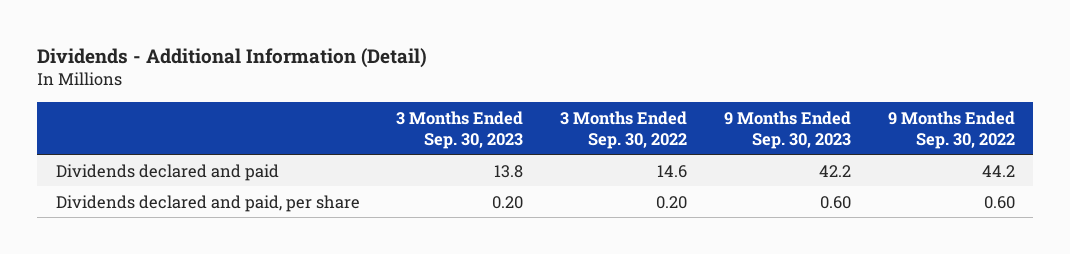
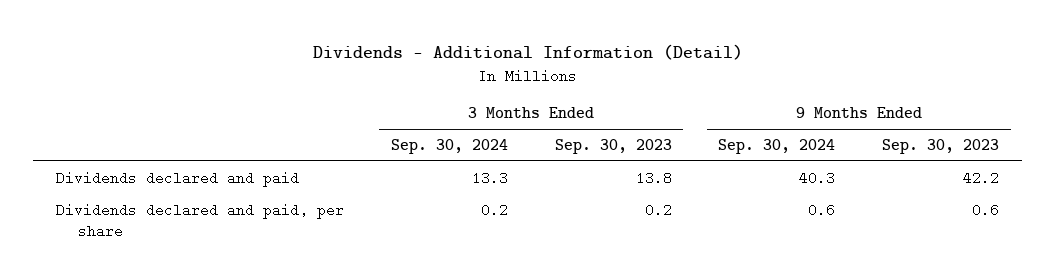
[560,110,688,149] 3 Months Ended Sep. 30, 2022 -> none
[887,110,1015,149] 9 Months Ended Sep. 30, 2022 -> none
none -> [390,138,508,154] Sep. 30, 2024
none -> [718,138,836,154] Sep. 30, 2024
[492,195,524,209] 0.20 -> [644,202,672,217] 0.2
[820,195,852,209] 0.60 -> [972,202,1000,217] 0.6

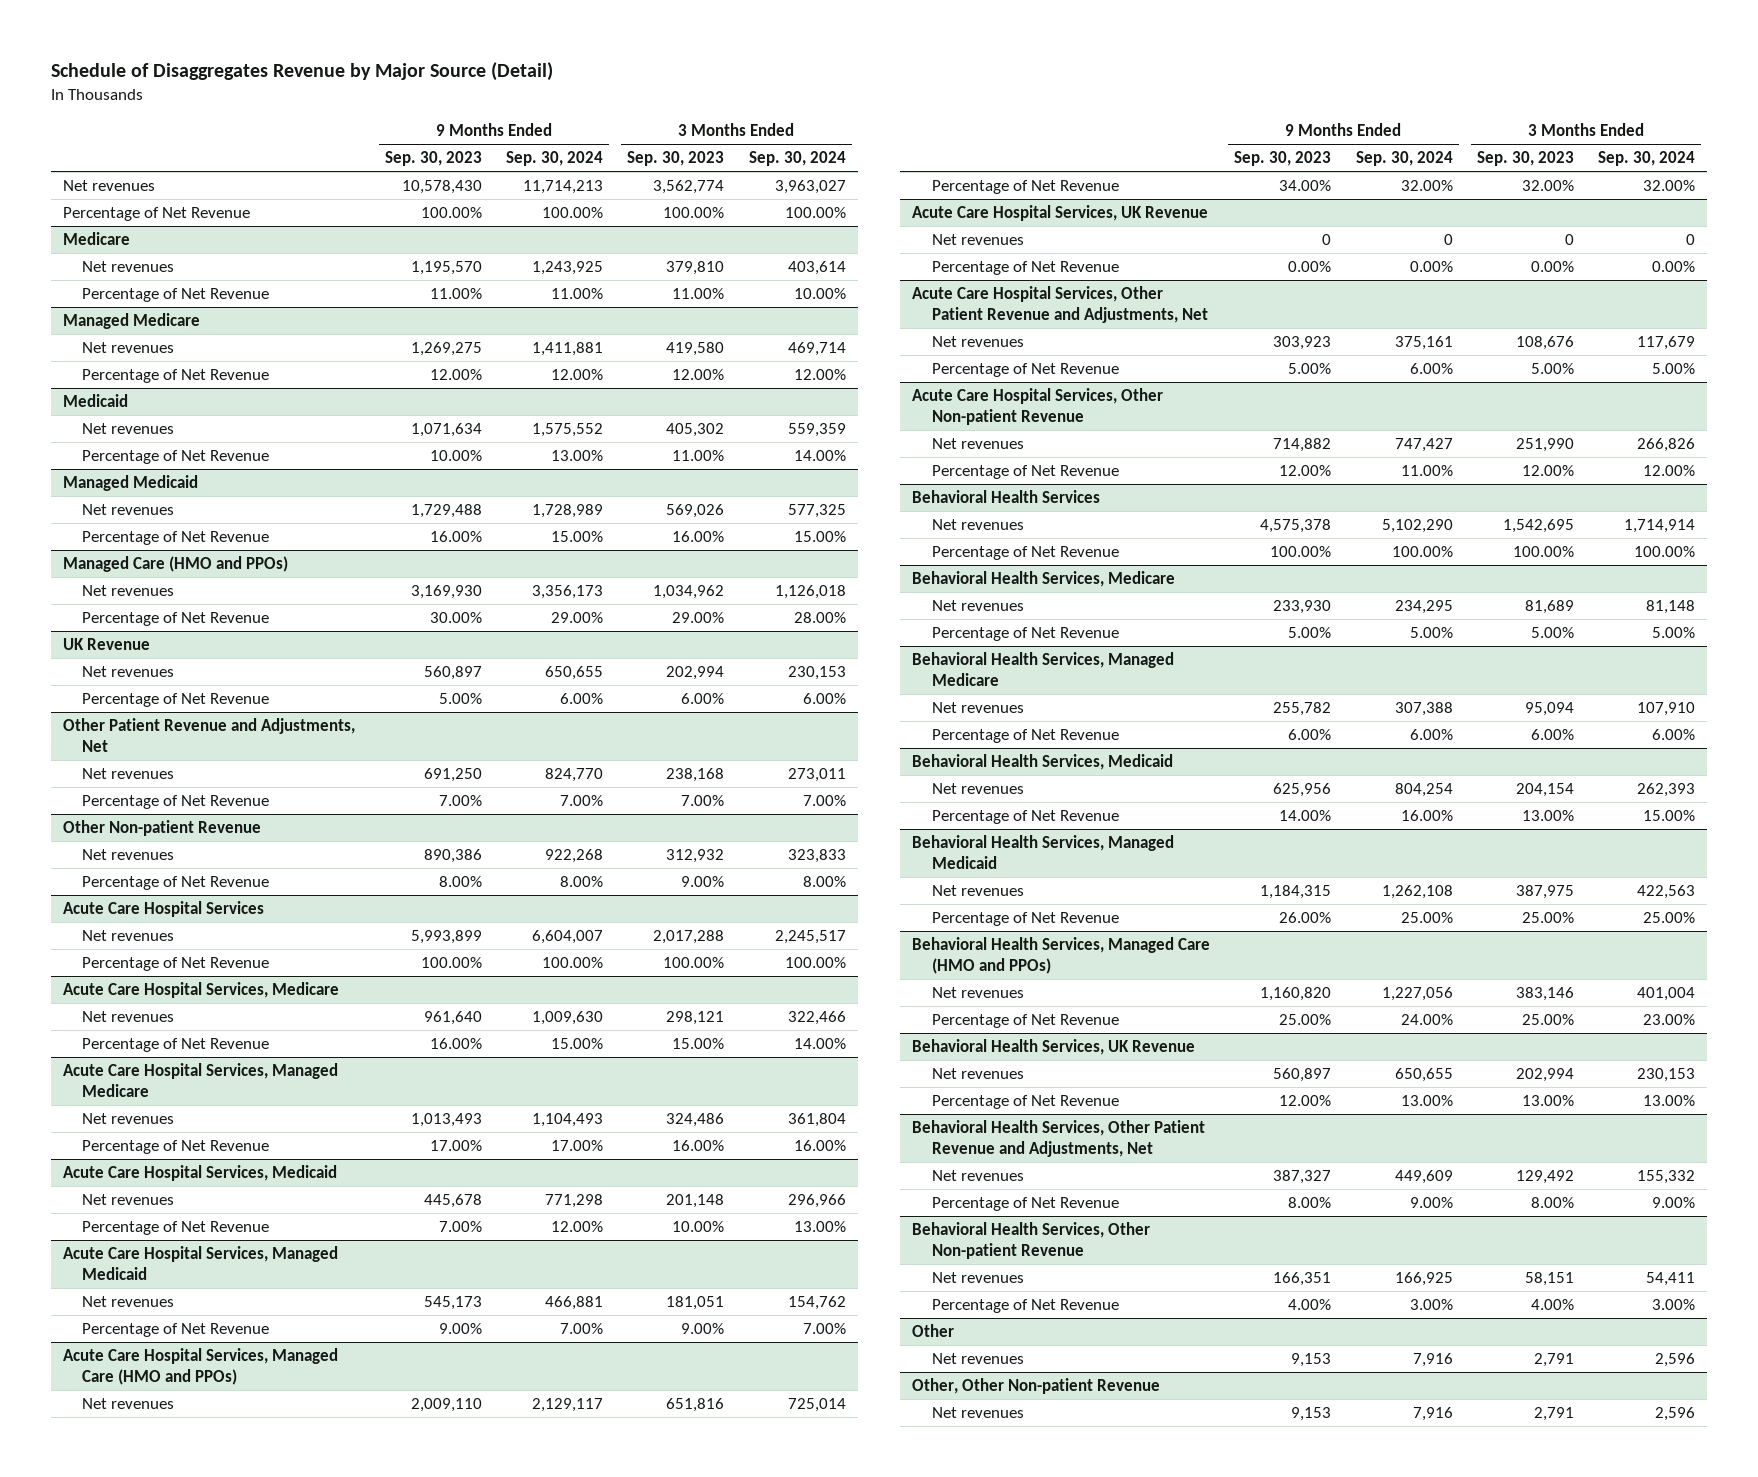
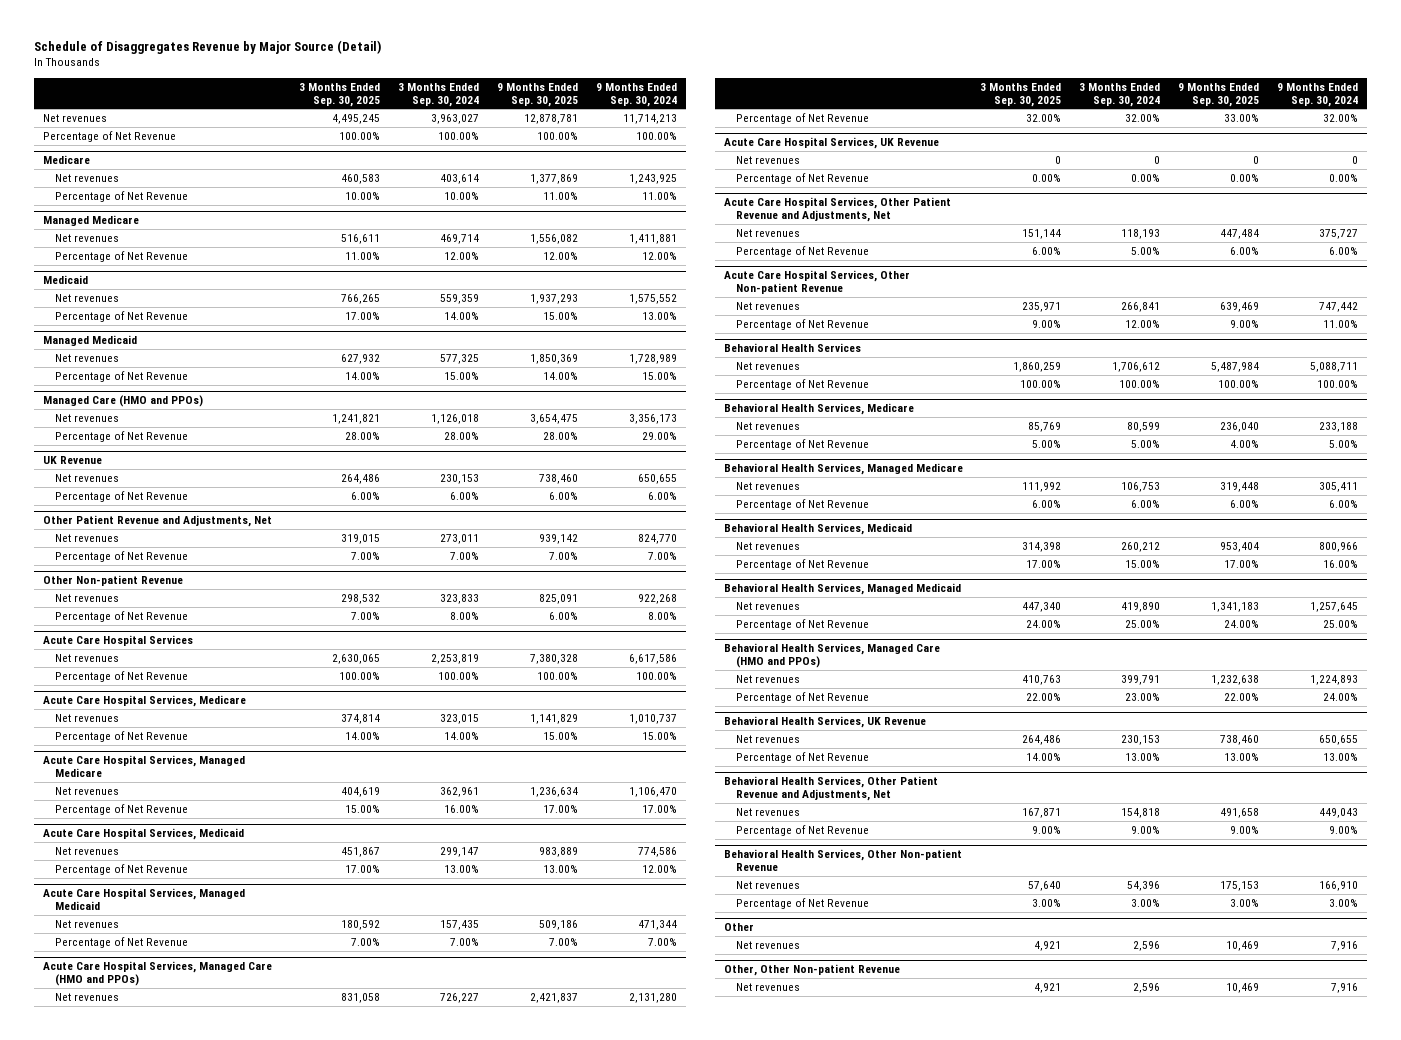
[384,151,482,167] Sep. 30, 2023 -> none
[627,151,725,167] Sep. 30, 2023 -> none
none -> [299,82,381,107] 3 Months Ended Sep. 30, 2025
none -> [497,82,579,107] 9 Months Ended Sep. 30, 2025
[532,930,604,945] 6,604,007 -> [629,653,678,664] 6,617,586
[774,930,846,945] 2,245,517 -> [431,653,480,664] 2,253,819
[532,1011,604,1026] 1,009,630 -> [629,713,678,724] 1,010,737
[787,1011,846,1026] 322,466 -> [440,713,480,724] 323,015
[532,1113,604,1128] 1,104,493 -> [629,786,678,797] 1,106,470
[787,1113,846,1128] 361,804 -> [440,786,480,797] 362,961
[545,1194,604,1209] 771,298 -> [638,846,678,857] 774,586
[787,1194,846,1209] 296,966 -> [440,846,480,857] 299,147
[545,1296,604,1311] 466,881 -> [638,919,678,930] 471,344
[787,1296,846,1311] 154,762 -> [440,919,480,930] 157,435
[532,1398,604,1413] 2,129,117 -> [629,992,678,1003] 2,131,280
[787,1398,846,1413] 725,014 -> [440,992,480,1003] 726,227
[1394,336,1453,351] 375,161 -> [1319,228,1359,239] 375,727
[1637,336,1696,351] 117,679 -> [1121,228,1161,239] 118,193
[1394,438,1453,453] 747,427 -> [1319,301,1359,312] 747,442
[1637,438,1696,453] 266,826 -> [1121,301,1161,312] 266,841
[1381,519,1453,534] 5,102,290 -> [1310,361,1359,372] 5,088,711
[1624,519,1696,534] 1,714,914 -> [1112,361,1161,372] 1,706,612
[1394,600,1453,615] 234,295 -> [1319,421,1359,432] 233,188
[1646,600,1696,615] 81,148 -> [1127,421,1161,432] 80,599
[1394,702,1453,717] 307,388 -> [1319,481,1359,492] 305,411
[1637,702,1696,717] 107,910 -> [1121,481,1161,492] 106,753
[1394,783,1453,798] 804,254 -> [1319,541,1359,552] 800,966
[1637,783,1696,798] 262,393 -> [1121,541,1161,552] 260,212
[1381,885,1453,900] 1,262,108 -> [1310,601,1359,612] 1,257,645
[1637,885,1696,900] 422,563 -> [1121,601,1161,612] 419,890
[1381,987,1453,1002] 1,227,056 -> [1310,674,1359,685] 1,224,893
[1637,987,1696,1002] 401,004 -> [1121,674,1161,685] 399,791
[1394,1170,1453,1185] 449,609 -> [1319,807,1359,818] 449,043
[1637,1170,1696,1185] 155,332 -> [1121,807,1161,818] 154,818
[1394,1272,1453,1287] 166,925 -> [1319,880,1359,891] 166,910
[1646,1272,1696,1287] 54,411 -> [1127,880,1161,891] 54,396

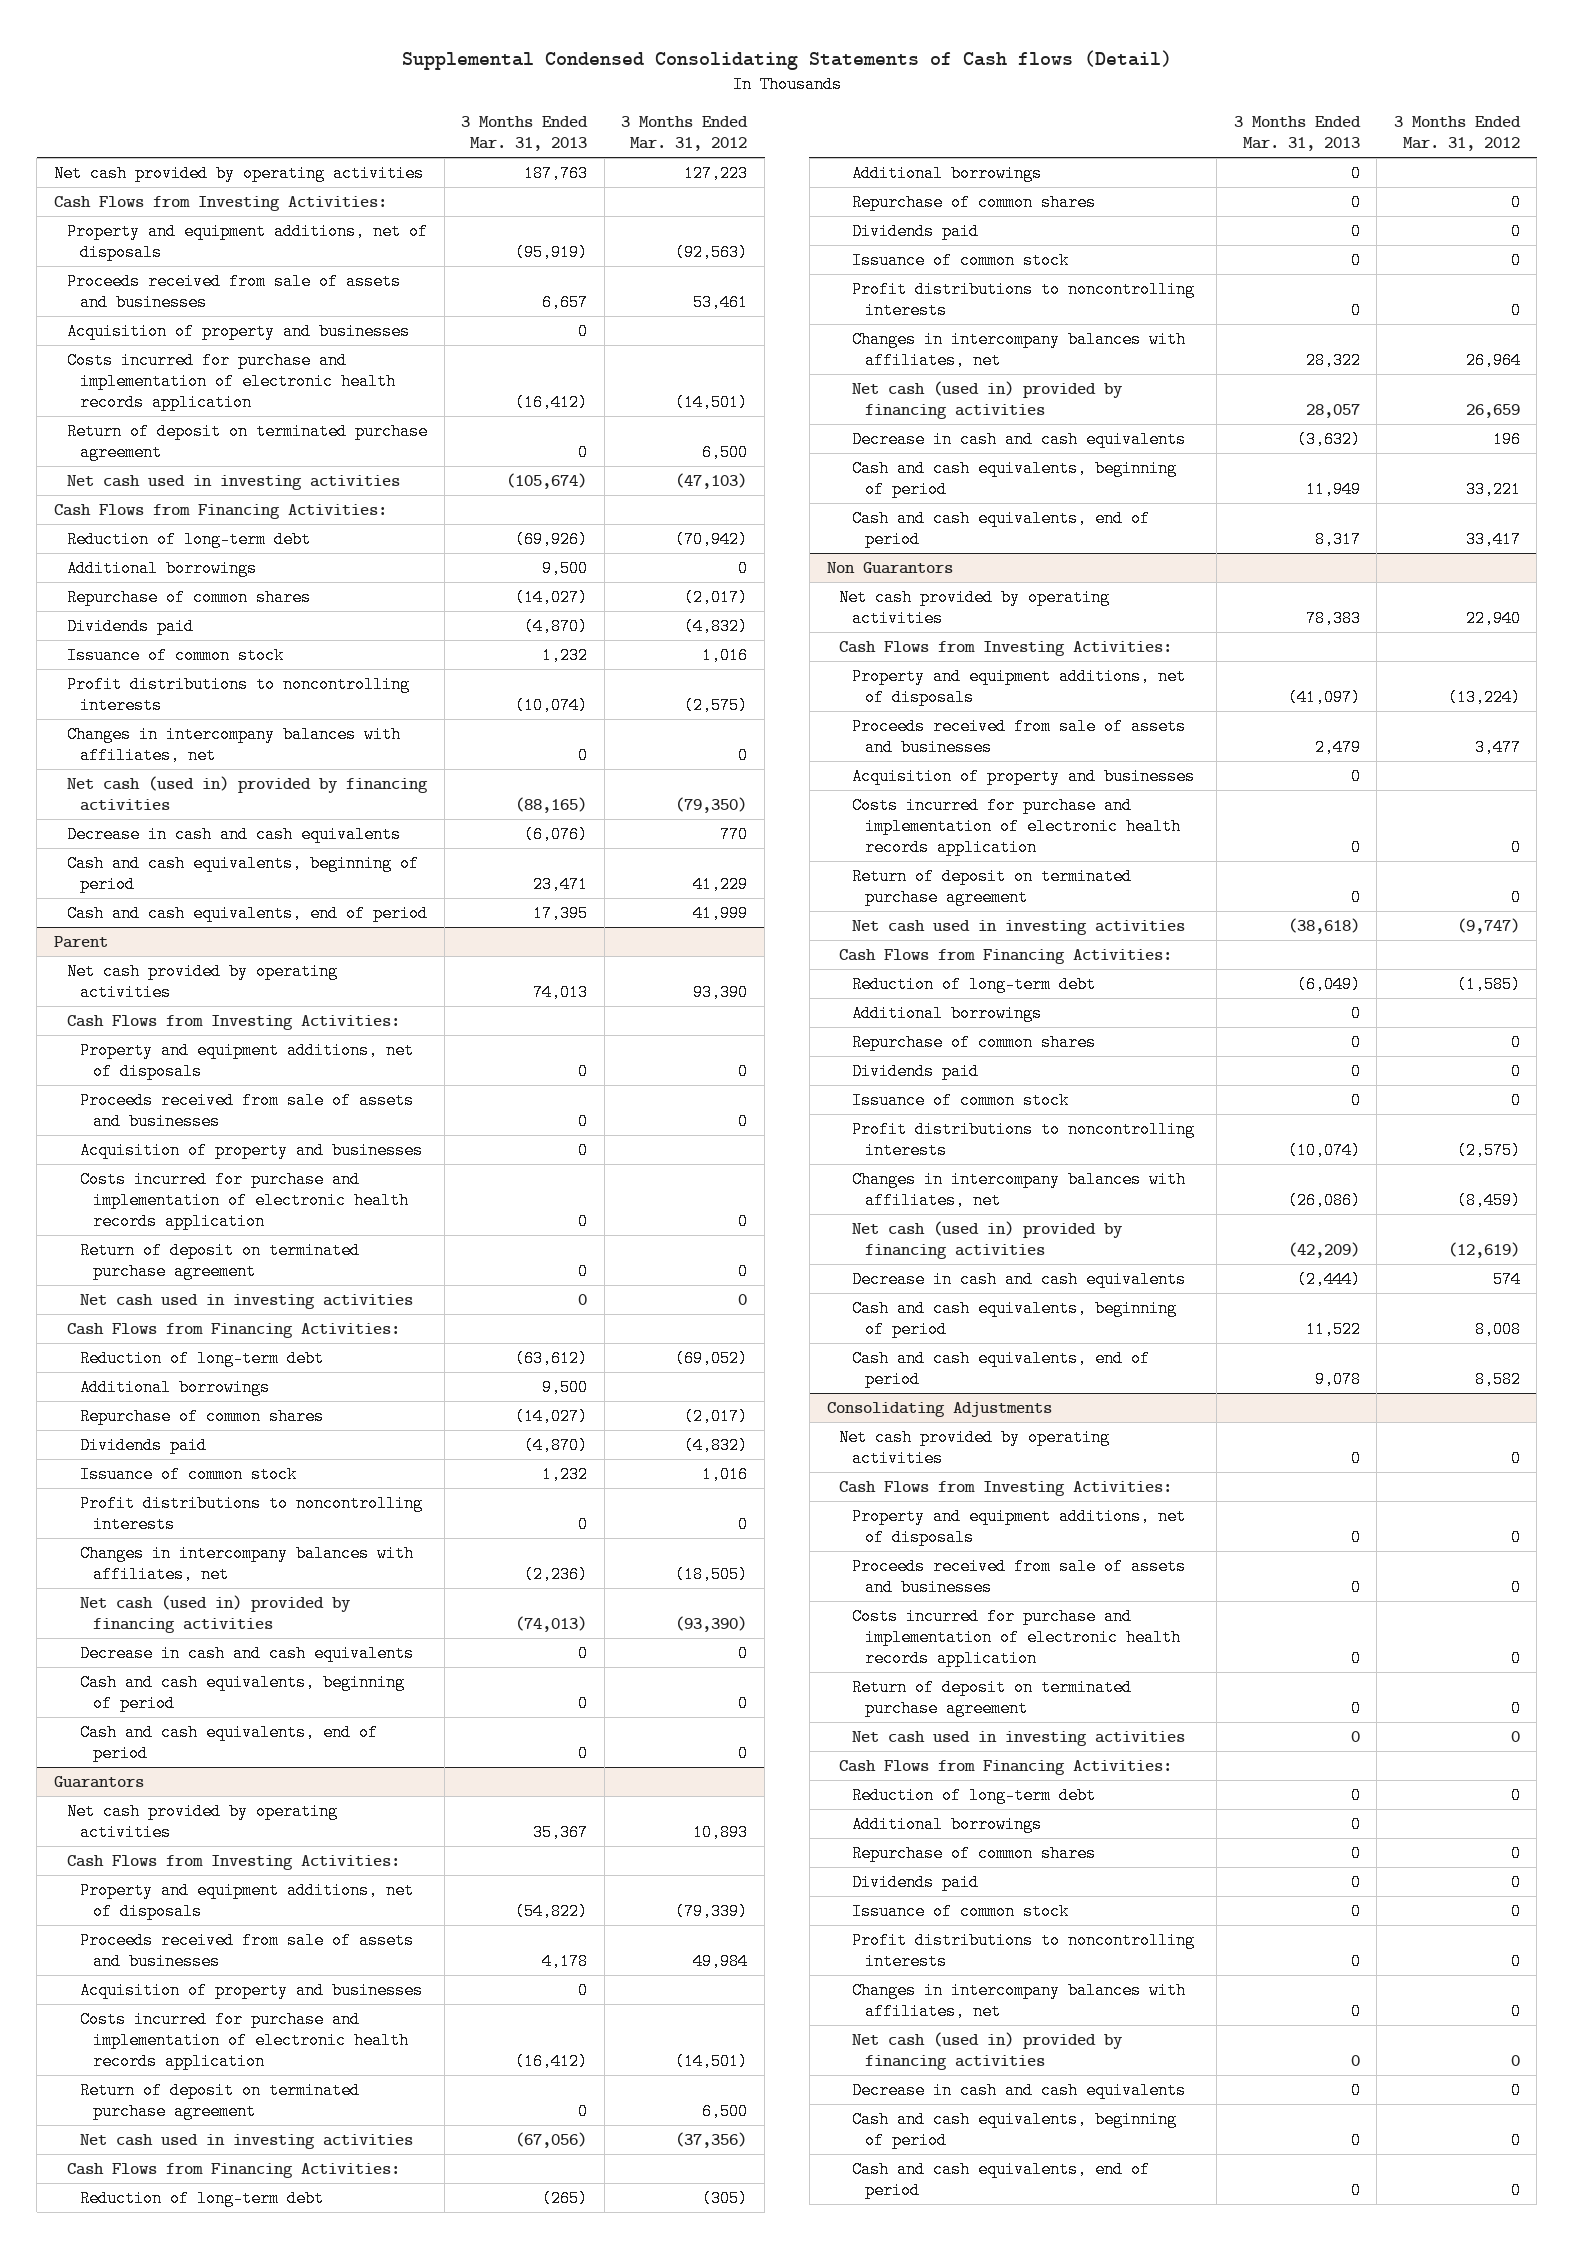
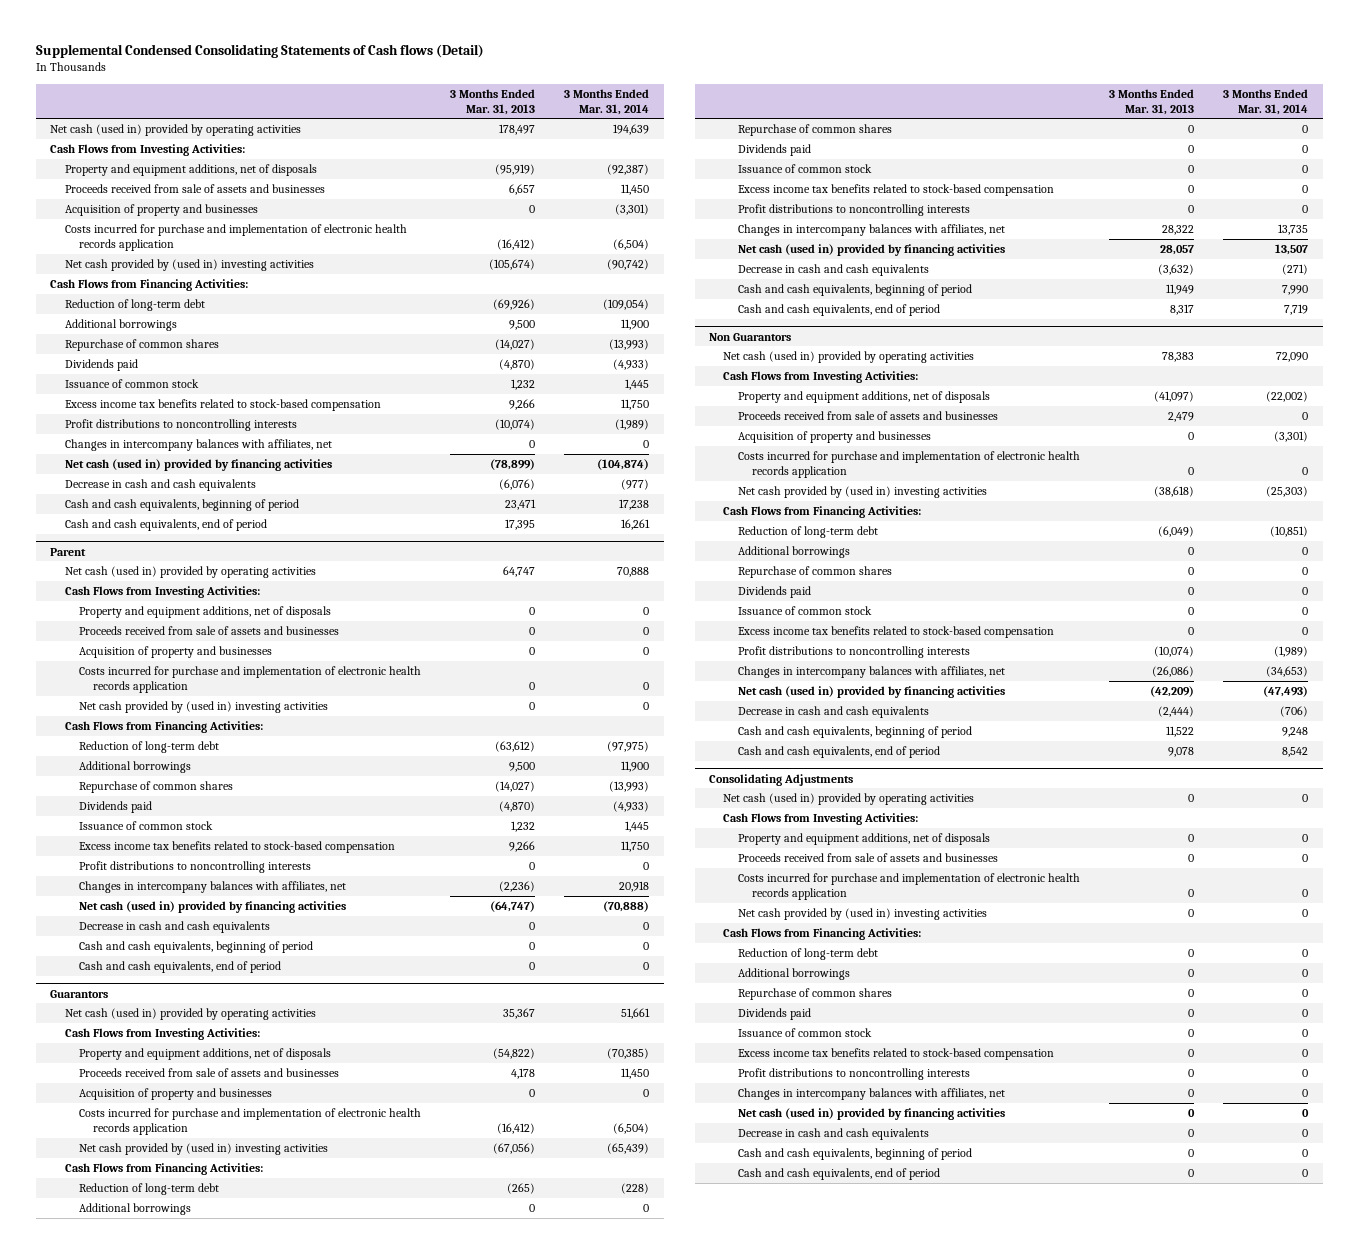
[621,116,749,151] 3 Months Ended Mar. 31, 2012 -> none
none -> [564,88,650,115] 3 Months Ended Mar. 31, 2014
[54,165,425,183] Net cash provided by operating activities -> [50,123,302,136] Net cash (used in) provided by operating activities
[524,165,589,183] 187,763 -> [499,123,536,135] 178,497
[66,423,428,461] Return of deposit on terminated purchase agreement -> none
[66,475,400,491] Net cash used in investing activities -> [64,258,314,271] Net cash provided by (used in) investing activities
none -> [64,398,381,411] Excess income tax benefits related to stock-based compensation
[515,796,588,813] (88,165) -> [490,458,536,470] (78,899)
[66,963,338,1001] Net cash provided by operating activities -> [64,565,316,578] Net cash (used in) provided by operating activities
[533,983,589,1001] 74,013 -> [503,565,536,577] 64,747
[79,1242,360,1280] Return of deposit on terminated purchase agreement -> none
[79,1294,413,1310] Net cash used in investing activities -> [78,700,328,713] Net cash provided by (used in) investing activities
none -> [78,840,395,853] Excess income tax benefits related to stock-based compensation
[515,1615,588,1632] (74,013) -> [490,900,536,912] (64,747)
[66,1803,338,1841] Net cash provided by operating activities -> [64,1007,316,1020] Net cash (used in) provided by operating activities
[79,2082,360,2120] Return of deposit on terminated purchase agreement -> none
[79,2134,413,2150] Net cash used in investing activities -> [78,1142,328,1155] Net cash provided by (used in) investing activities
none -> [737,183,1054,196] Excess income tax benefits related to stock-based compensation
[839,589,1111,627] Net cash provided by operating activities -> [723,350,975,363] Net cash (used in) provided by operating activities
[852,868,1133,906] Return of deposit on terminated purchase agreement -> none
[852,920,1186,936] Net cash used in investing activities -> [737,485,987,498] Net cash provided by (used in) investing activities
none -> [737,625,1054,638] Excess income tax benefits related to stock-based compensation
[839,1429,1111,1467] Net cash provided by operating activities -> [723,792,975,805] Net cash (used in) provided by operating activities
[852,1679,1133,1717] Return of deposit on terminated purchase agreement -> none
[852,1731,1186,1747] Net cash used in investing activities -> [737,907,987,920] Net cash provided by (used in) investing activities
none -> [737,1047,1054,1060] Excess income tax benefits related to stock-based compensation

